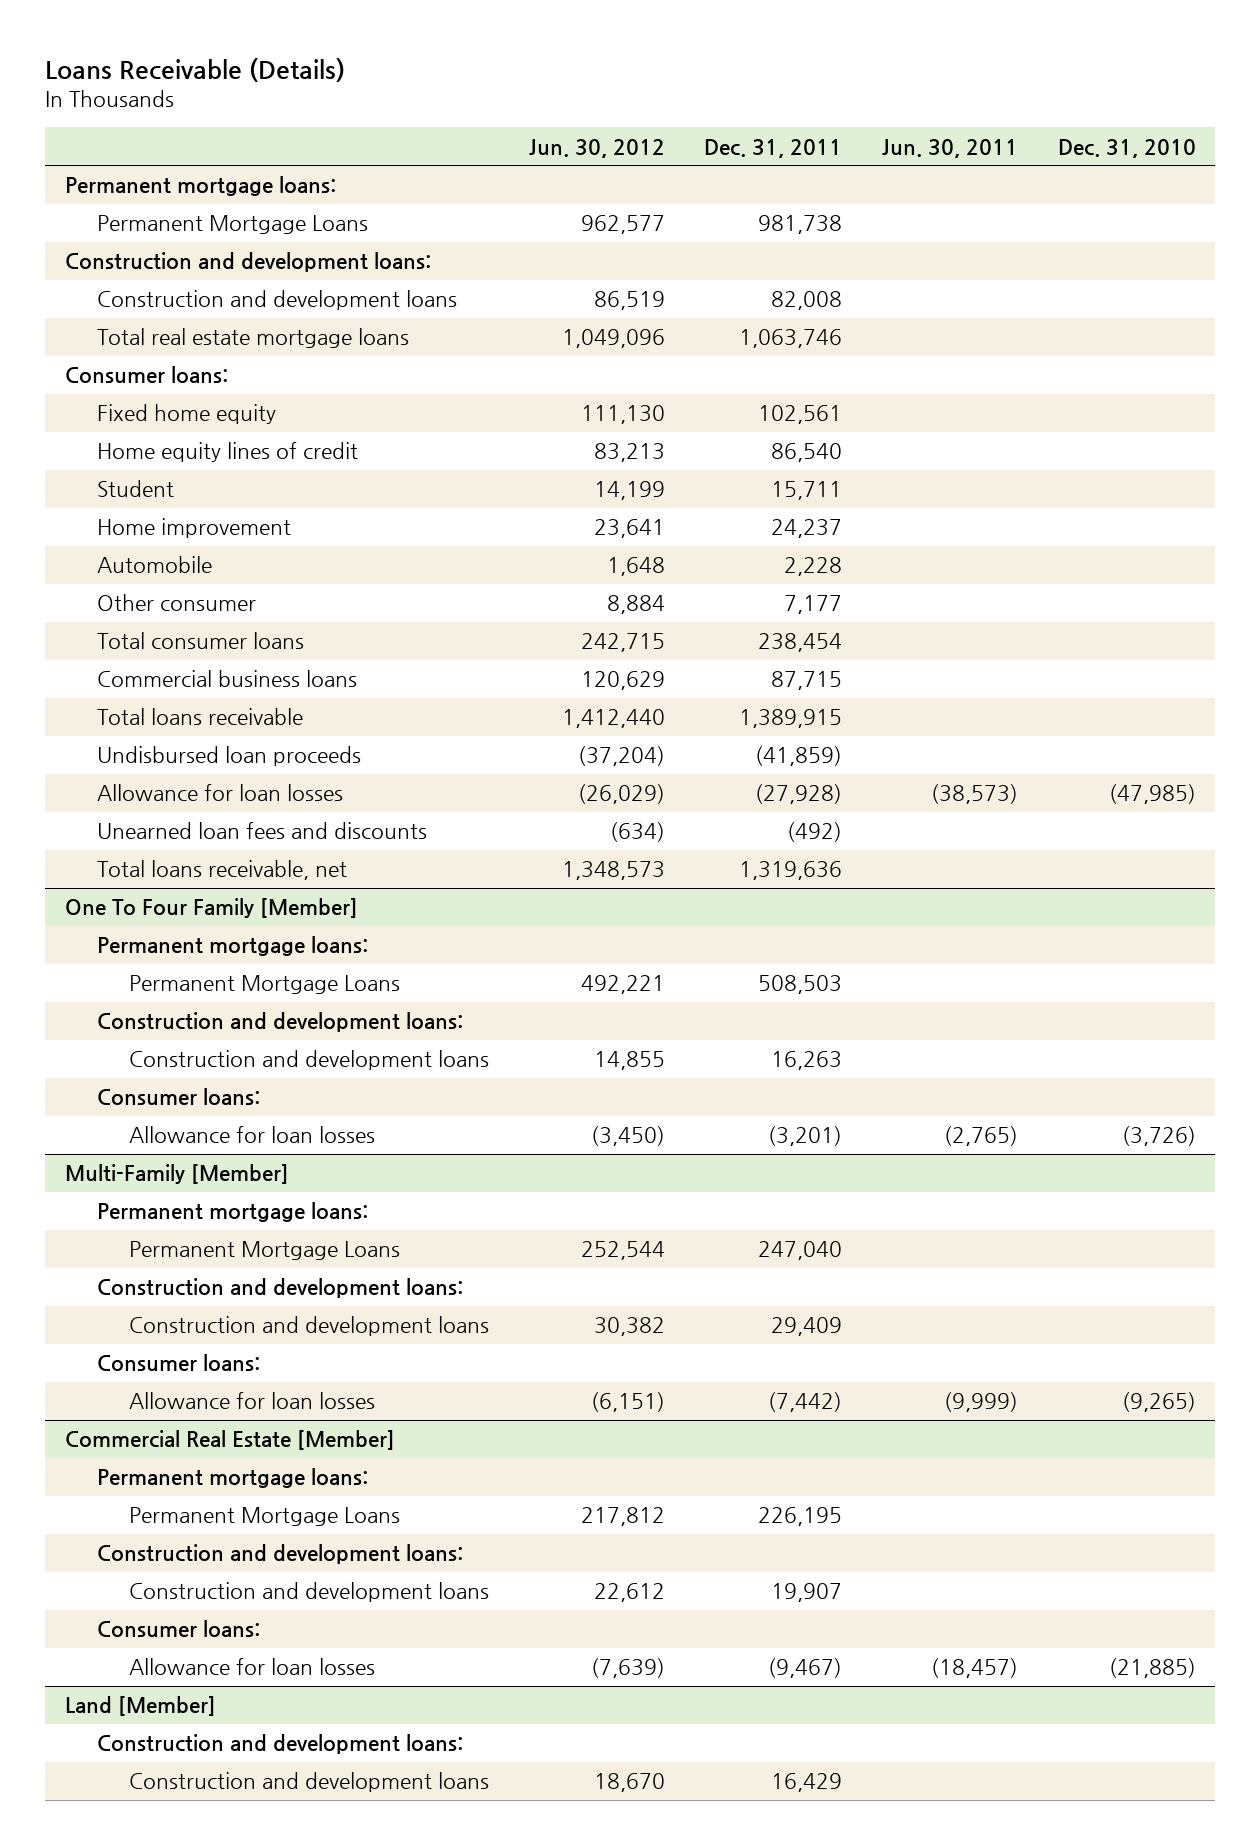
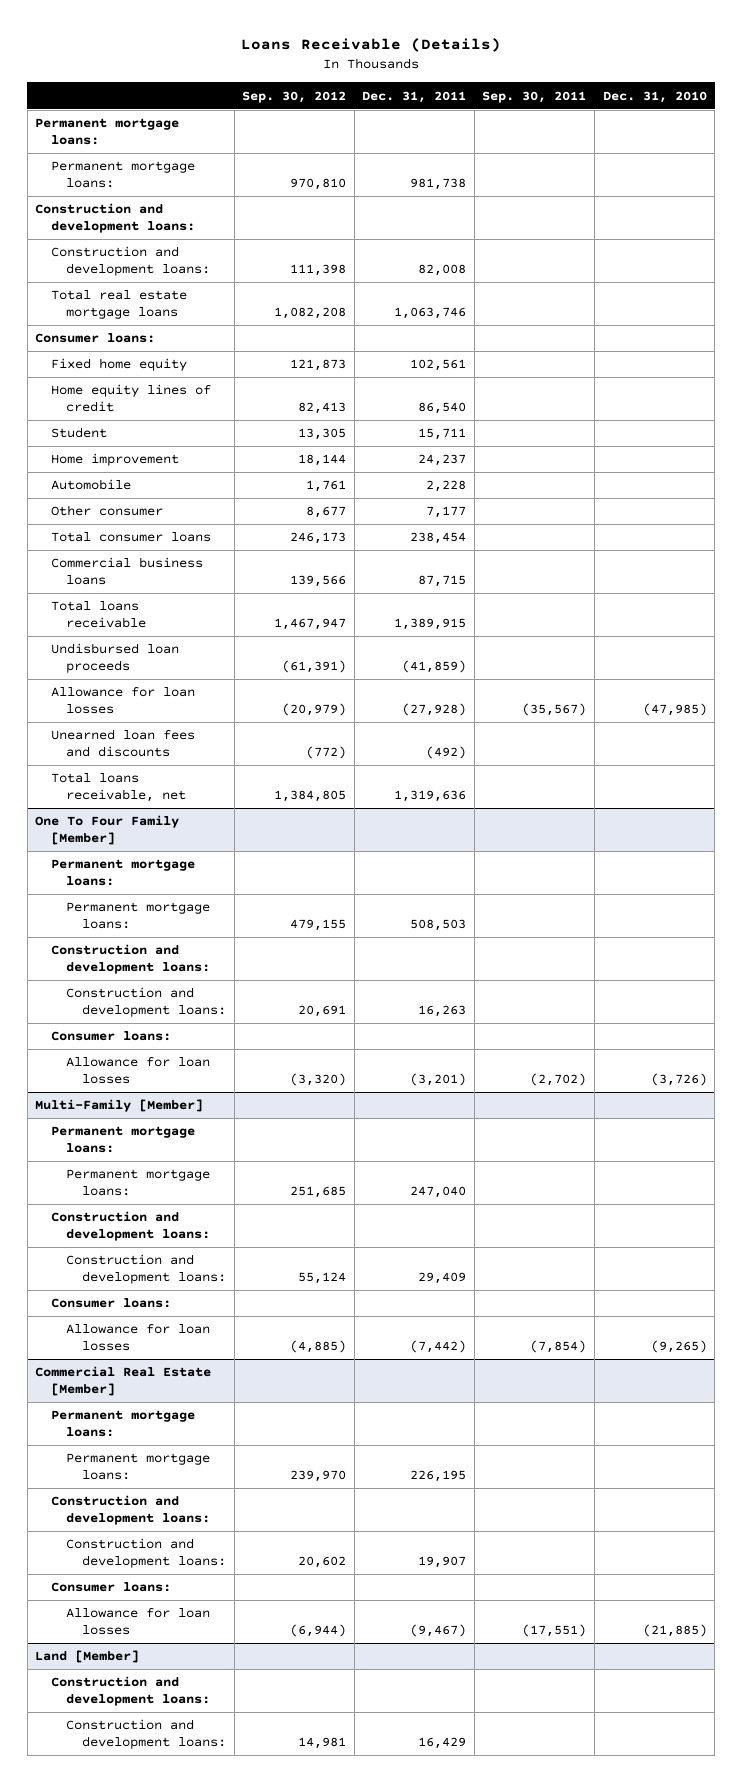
[528,138,665,158] Jun. 30, 2012 -> none
[881,138,1018,158] Jun. 30, 2011 -> none
none -> [242,90,347,103] Sep. 30, 2012
none -> [482,90,587,103] Sep. 30, 2011
[96,215,368,235] Permanent Mortgage Loans -> [50,161,195,189] Permanent mortgage loans:
[96,290,457,311] Construction and development loans -> [50,246,211,277] Construction and development loans:
[129,975,401,995] Permanent Mortgage Loans -> [66,902,211,930] Permanent mortgage loans:
[129,1050,490,1071] Construction and development loans -> [66,987,227,1018] Construction and development loans:
[129,1241,401,1261] Permanent Mortgage Loans -> [66,1169,211,1197] Permanent mortgage loans:
[129,1316,490,1337] Construction and development loans -> [66,1254,227,1285] Construction and development loans:
[129,1507,401,1527] Permanent Mortgage Loans -> [66,1453,211,1481] Permanent mortgage loans:
[129,1582,490,1603] Construction and development loans -> [66,1538,227,1569] Construction and development loans:
[129,1772,490,1793] Construction and development loans -> [66,1719,227,1750] Construction and development loans:

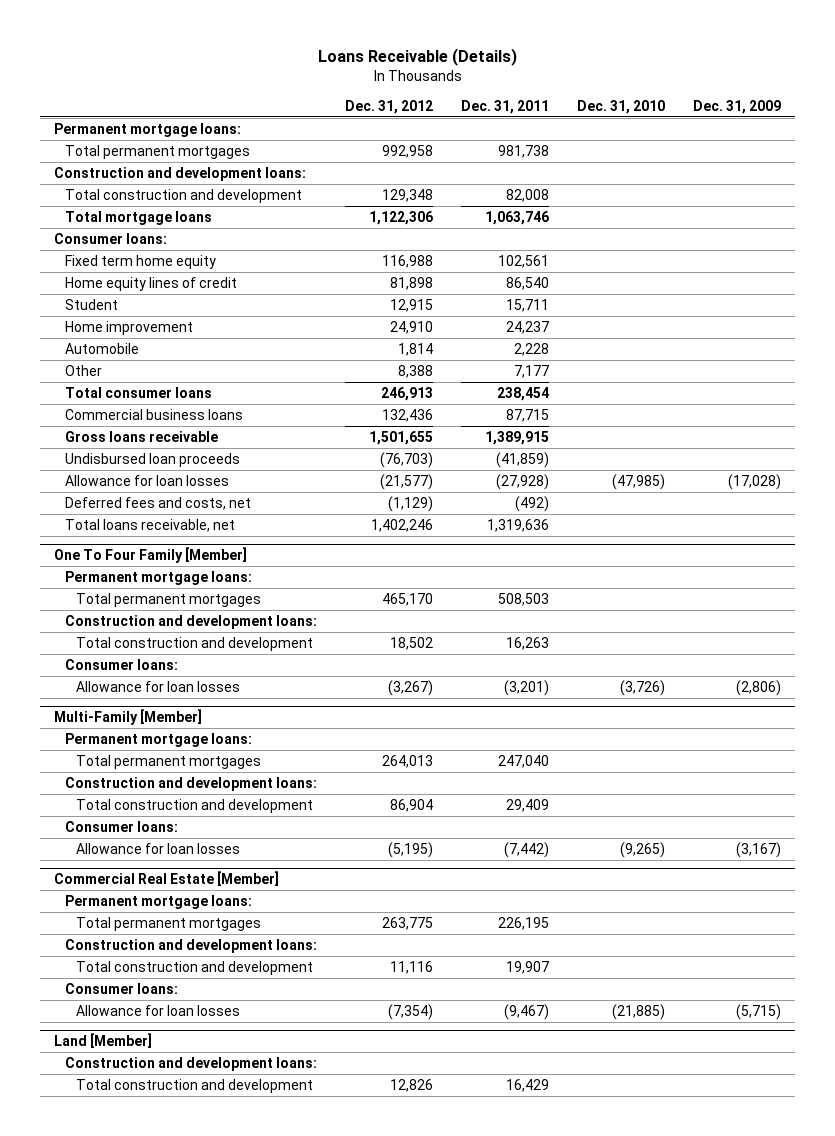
[242,90,347,103] Sep. 30, 2012 -> none
[482,90,587,103] Sep. 30, 2011 -> none
none -> [345,99,434,114] Dec. 31, 2012
none -> [693,99,782,114] Dec. 31, 2009
[50,161,195,189] Permanent mortgage loans: -> [65,144,251,159] Total permanent mortgages
[50,246,211,277] Construction and development loans: -> [65,188,303,203] Total construction and development
[50,290,187,320] Total real estate mortgage loans -> [65,210,213,225] Total mortgage loans
[50,358,187,372] Fixed home equity -> [65,254,217,269] Fixed term home equity
[50,505,163,517] Other consumer -> [65,364,103,376] Other
[50,601,147,629] Total loans receivable -> [65,430,219,442] Gross loans receivable
[50,729,195,758] Unearned loan fees and discounts -> [65,496,252,510] Deferred fees and costs, net
[66,902,211,930] Permanent mortgage loans: -> [75,592,261,607] Total permanent mortgages
[66,987,227,1018] Construction and development loans: -> [75,636,313,651] Total construction and development
[66,1169,211,1197] Permanent mortgage loans: -> [75,754,261,769] Total permanent mortgages
[66,1254,227,1285] Construction and development loans: -> [75,798,313,813] Total construction and development
[66,1453,211,1481] Permanent mortgage loans: -> [75,916,261,931] Total permanent mortgages
[66,1538,227,1569] Construction and development loans: -> [75,960,313,975] Total construction and development
[66,1719,227,1750] Construction and development loans: -> [75,1078,313,1093] Total construction and development

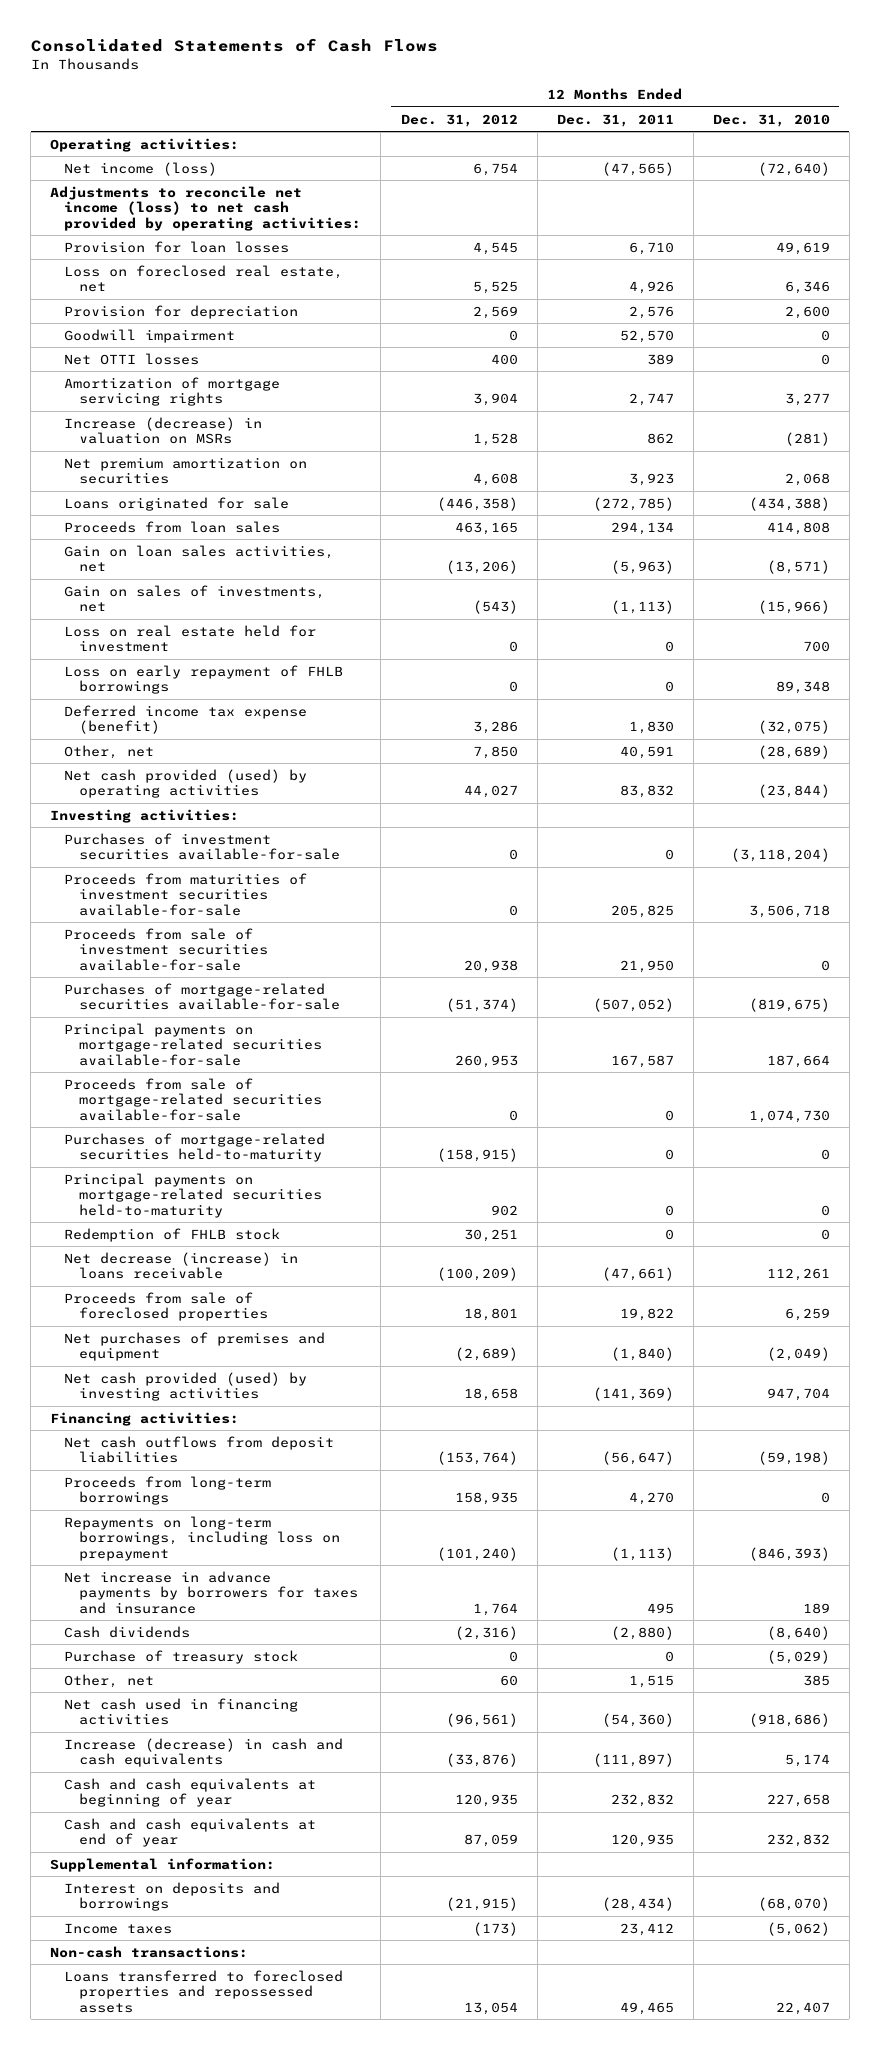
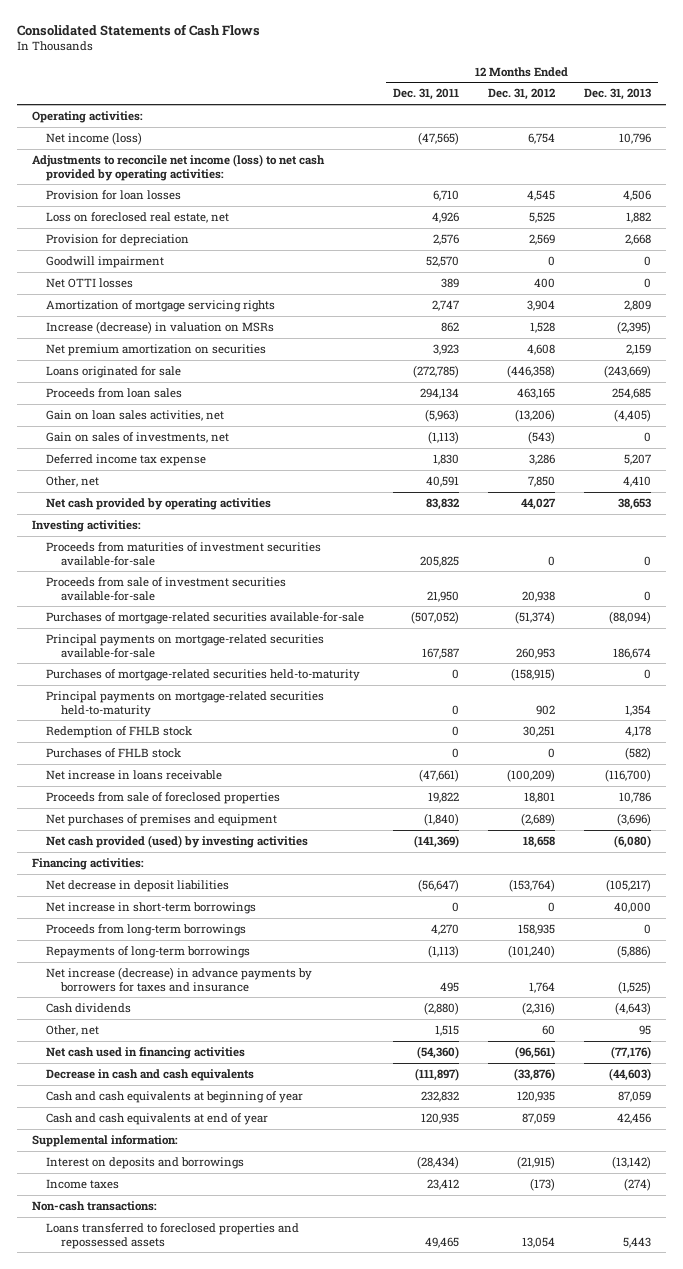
[712,113,830,127] Dec. 31, 2010 -> none
none -> [584,88,652,101] Dec. 31, 2013
[64,624,317,653] Loss on real estate held for investment -> none
[64,664,344,695] Loss on early repayment of FHLB borrowings -> none
[64,704,308,735] Deferred income tax expense (benefit) -> [46,453,207,466] Deferred income tax expense
[64,768,308,799] Net cash provided (used) by operating activities -> [46,497,272,510] Net cash provided by operating activities
[64,832,340,861] Purchases of investment securities available-for-sale -> none
[64,1077,322,1121] Proceeds from sale of mortgage-related securities available-for-sale -> none
none -> [46,747,182,758] Purchases of FHLB stock
[64,1251,299,1280] Net decrease (increase) in loans receivable -> [46,769,223,780] Net increase in loans receivable
[64,1435,335,1464] Net cash outflows from deposit liabilities -> [46,879,230,892] Net decrease in deposit liabilities
none -> [46,901,257,914] Net increase in short-term borrowings
[64,1515,340,1561] Repayments on long-term borrowings, including loss on prepayment -> [46,945,251,958] Repayments of long-term borrowings
[64,1570,358,1614] Net increase in advance payments by borrowers for taxes and insurance -> [46,966,313,992] Net increase (decrease) in advance payments by borrowers for taxes and insurance
[64,1649,299,1664] Purchase of treasury stock -> none
[64,1737,344,1768] Increase (decrease) in cash and cash equivalents -> [46,1068,255,1081] Decrease in cash and cash equivalents

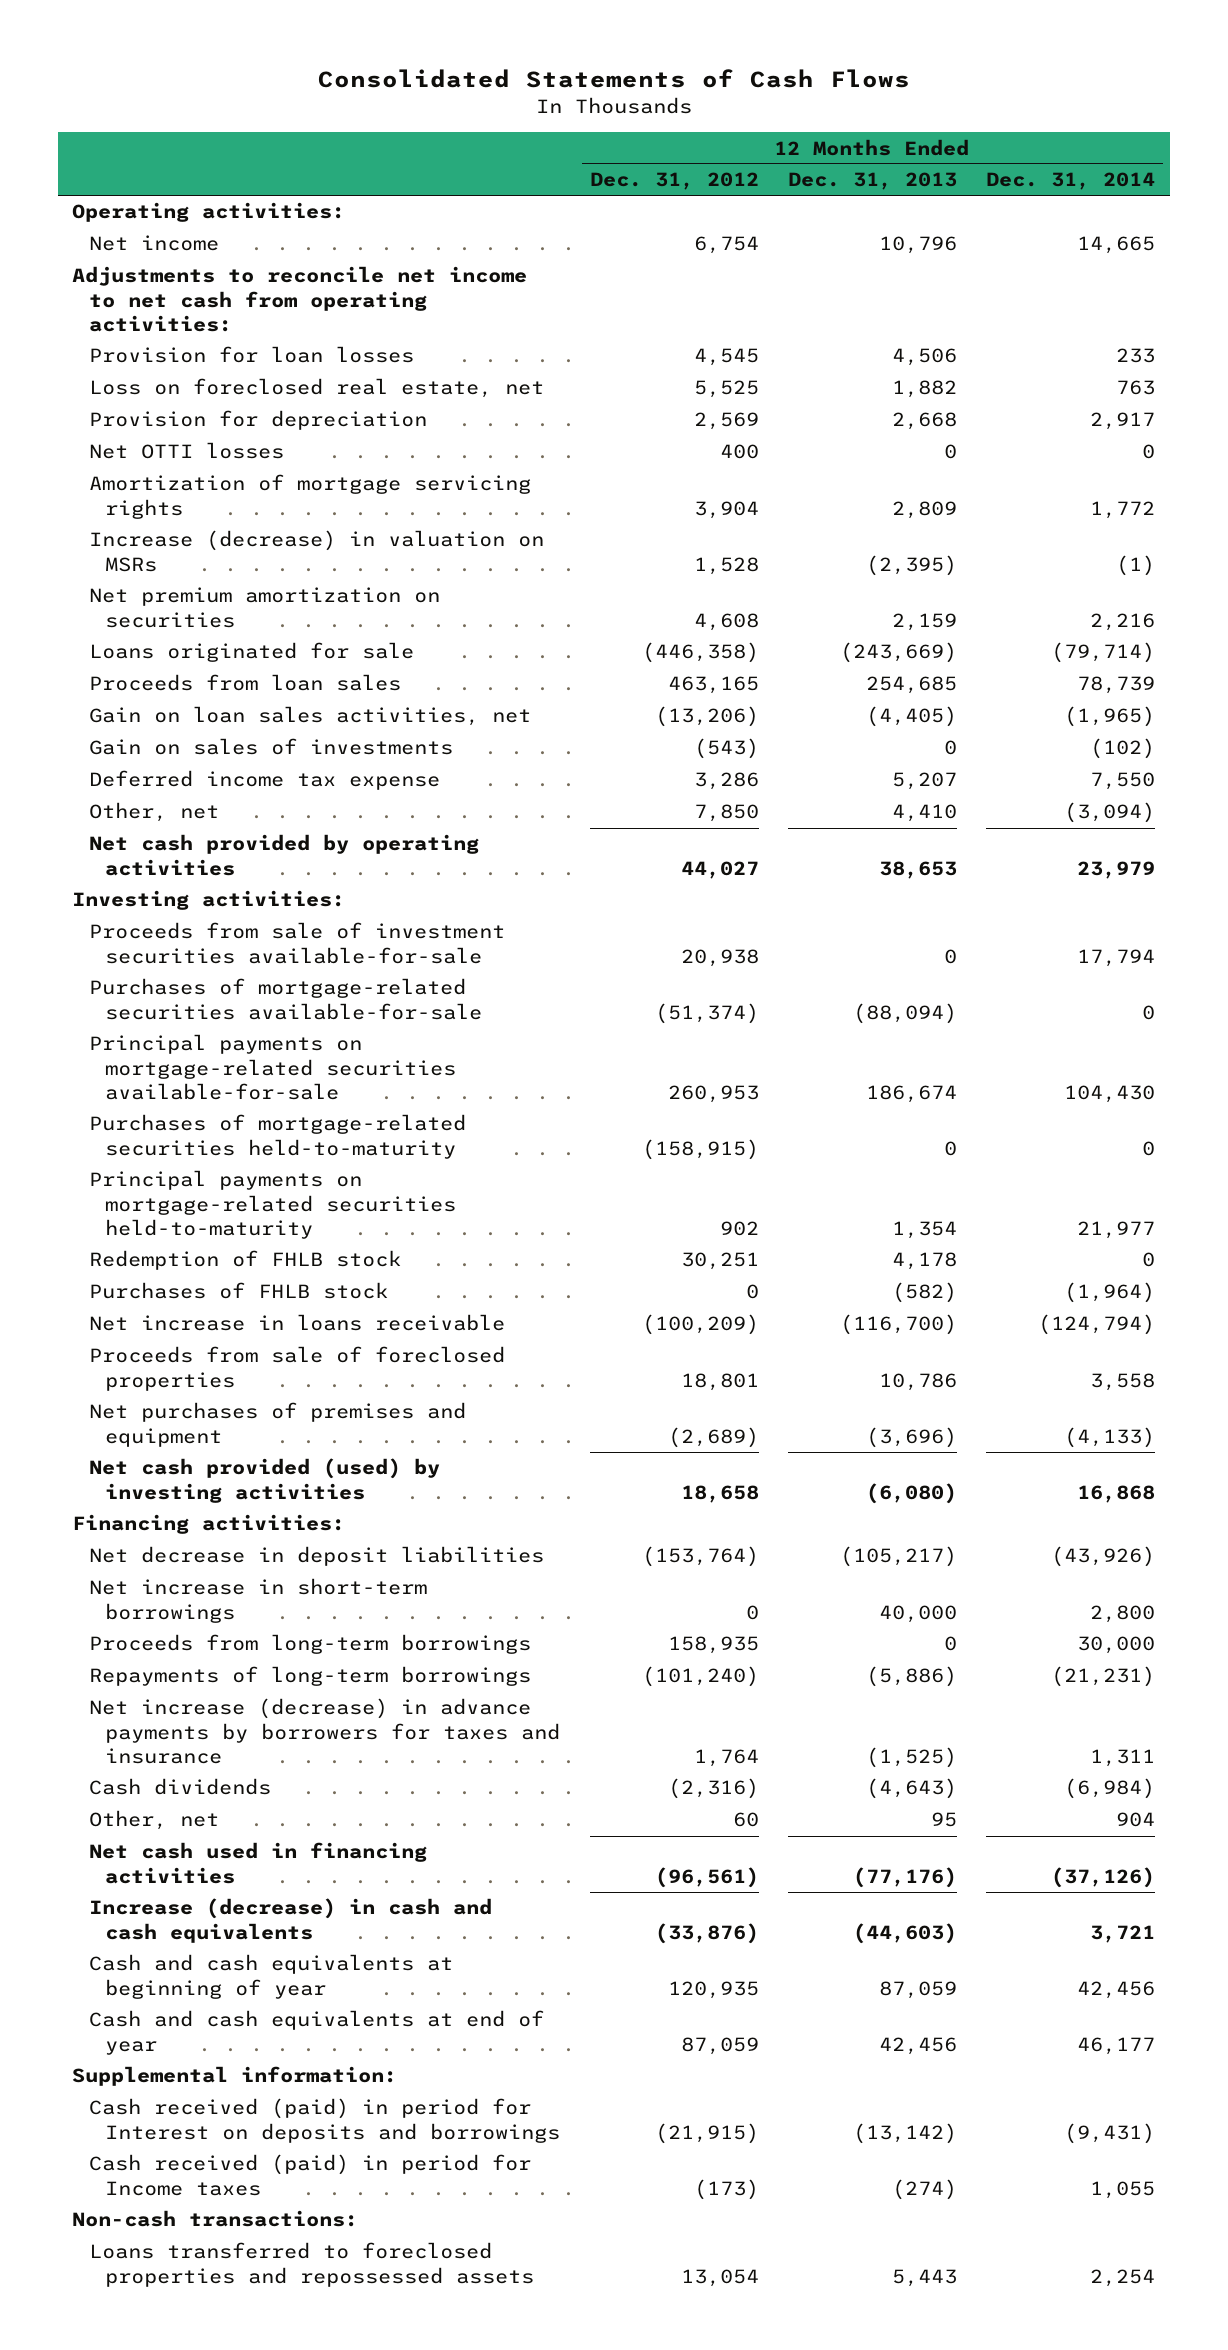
[393,88,460,101] Dec. 31, 2011 -> none
none -> [986,172,1156,191] Dec. 31, 2014
[46,131,143,145] Net income (loss) -> [88,235,219,252] Net income
[31,153,325,181] Adjustments to reconcile net income (loss) to net cash provided by operating activities: -> [72,266,528,333] Adjustments to reconcile net income to net cash from operating activities:
[46,255,165,268] Goodwill impairment -> none
[46,431,230,443] Gain on sales of investments, net -> [88,738,453,756] Gain on sales of investments
[46,541,322,566] Proceeds from maturities of investment securities available-for-sale -> none
[46,1068,255,1081] Decrease in cash and cash equivalents -> [88,1898,492,1943] Increase (decrease) in cash and cash equivalents
[46,1156,245,1169] Interest on deposits and borrowings -> [88,2098,561,2143] Cash received (paid) in period for Interest on deposits and borrowings
[46,1178,120,1189] Income taxes -> [88,2154,531,2196] Cash received (paid) in period for Income taxes

